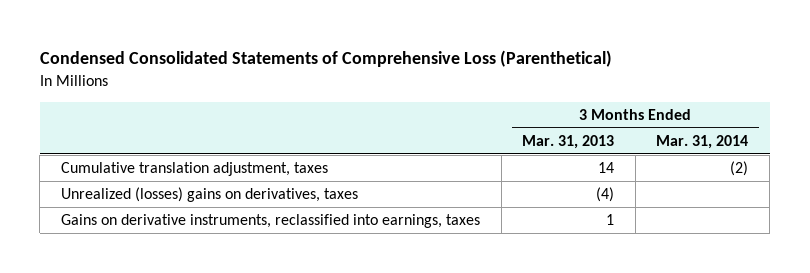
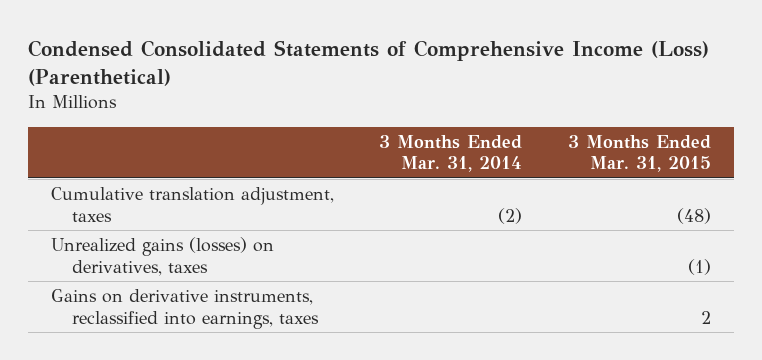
[39,50,612,68] Condensed Consolidated Statements of Comprehensive Loss (Parenthetical) -> [27,39,709,86] Condensed Consolidated Statements of Comprehensive Income (Loss) (Parenthetical)
[522,135,615,150] Mar. 31, 2013 -> none
none -> [568,134,712,173] 3 Months Ended Mar. 31, 2015
[61,187,359,203] Unrealized (losses) gains on derivatives, taxes -> [50,237,274,276] Unrealized gains (losses) on derivatives, taxes

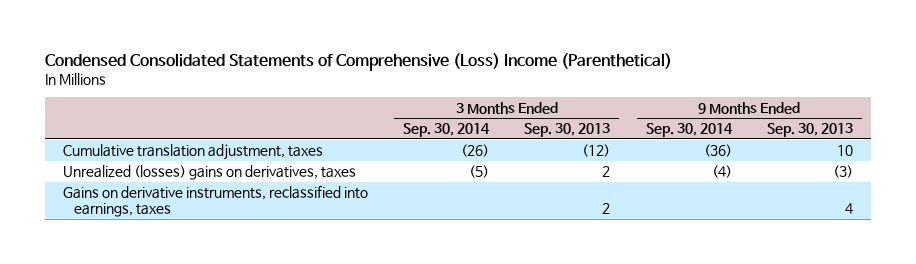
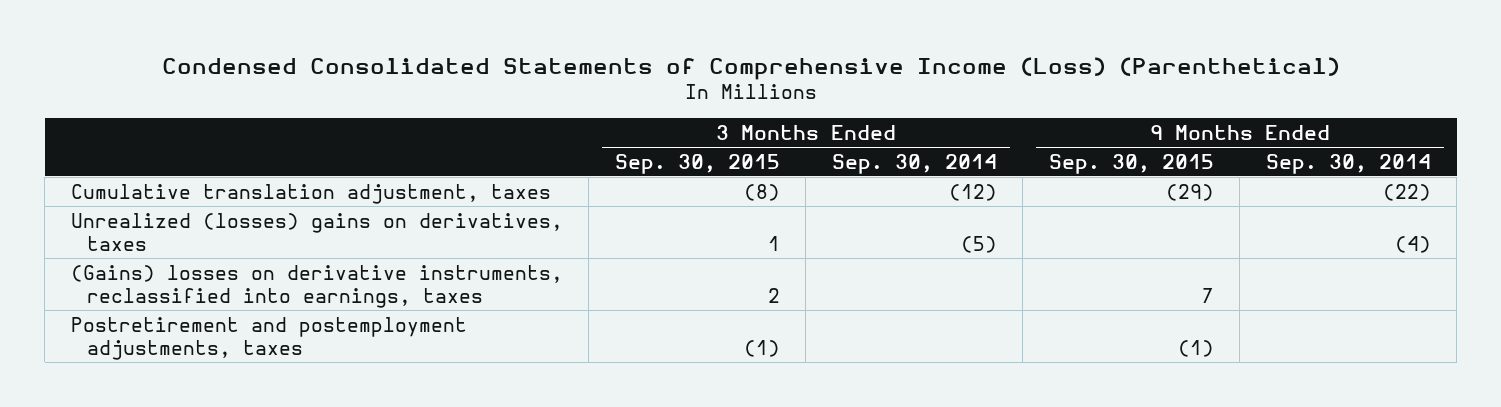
[44,52,672,71] Condensed Consolidated Statements of Comprehensive (Loss) Income (Parenthetical) -> [161,57,1340,81] Condensed Consolidated Statements of Comprehensive Income (Loss) (Parenthetical)
[524,123,611,138] Sep. 30, 2013 -> none
[767,123,854,138] Sep. 30, 2013 -> none
none -> [614,153,780,174] Sep. 30, 2015
none -> [1048,153,1214,174] Sep. 30, 2015
[461,144,490,158] (26) -> [948,183,997,201] (12)
[703,144,732,158] (36) -> [1382,183,1431,201] (22)
[62,185,368,218] Gains on derivative instruments, reclassified into earnings, taxes -> [70,264,563,308] (Gains) losses on derivative instruments, reclassified into earnings, taxes
none -> [70,316,467,360] Postretirement and postemployment adjustments, taxes

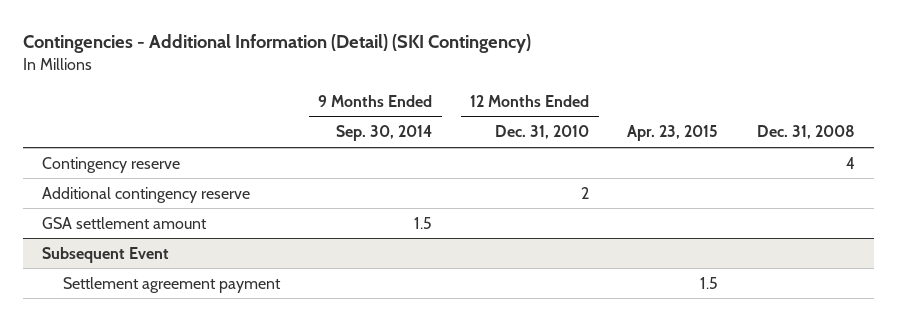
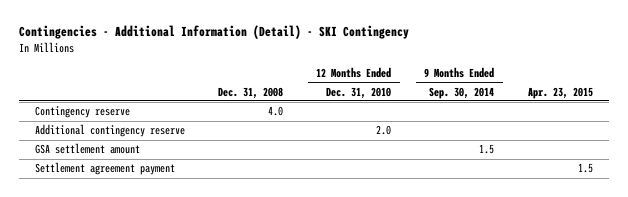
[23,34,532,54] Contingencies - Additional Information (Detail) (SKI Contingency) -> [18,25,409,40] Contingencies - Additional Information (Detail) - SKI Contingency
[845,156,855,169] 4 -> [268,106,284,117] 4.0
[581,186,590,199] 2 -> [376,125,392,136] 2.0
[42,246,170,263] Subsequent Event -> none
[63,276,282,293] Settlement agreement payment -> none
none -> [35,162,176,176] Settlement agreement payment

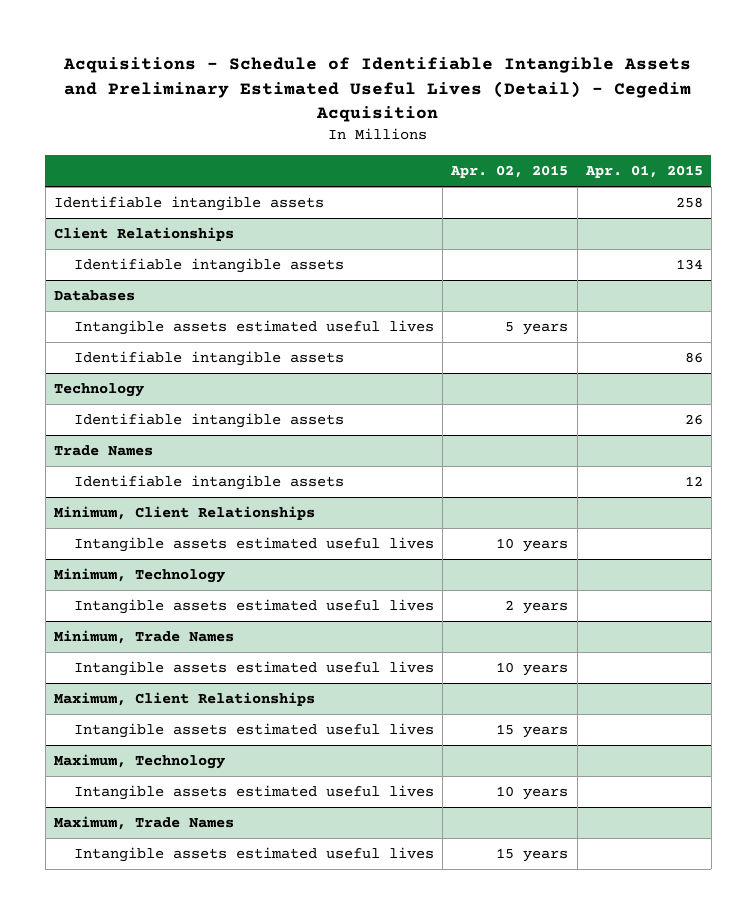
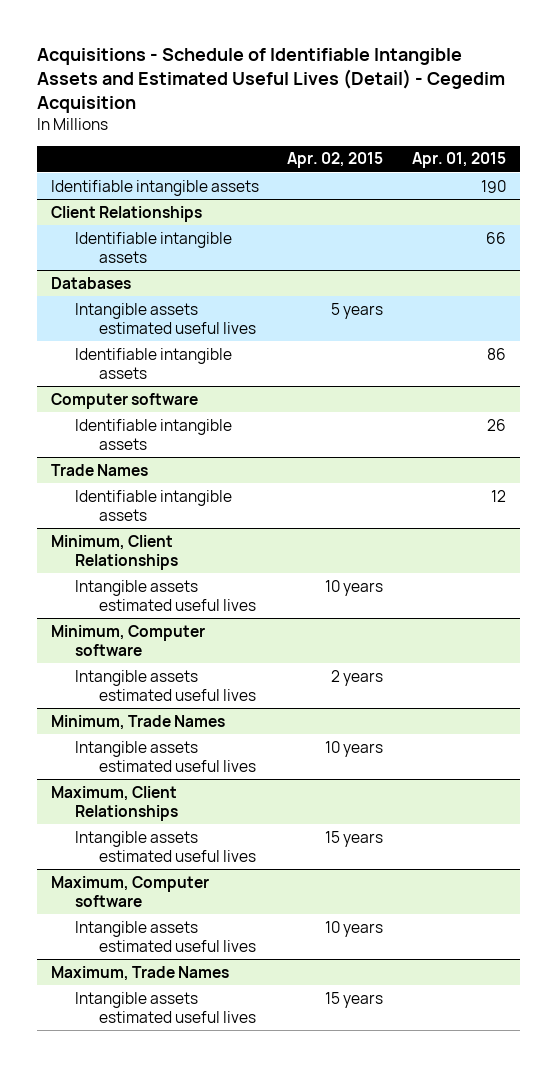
[63,57,692,123] Acquisitions - Schedule of Identifiable Intangible Assets and Preliminary Estimated Useful Lives (Detail) - Cegedim Acquisition -> [36,47,505,114] Acquisitions - Schedule of Identifiable Intangible Assets and Estimated Useful Lives (Detail) - Cegedim Acquisition
[675,197,703,209] 258 -> [480,179,506,193] 190
[675,259,703,271] 134 -> [485,231,506,244] 66
[53,383,144,398] Technology -> [50,392,198,409] Computer software
[53,568,225,584] Minimum, Technology -> [50,624,205,656] Minimum, Computer software
[53,754,225,770] Maximum, Technology -> [50,875,209,907] Maximum, Computer software

